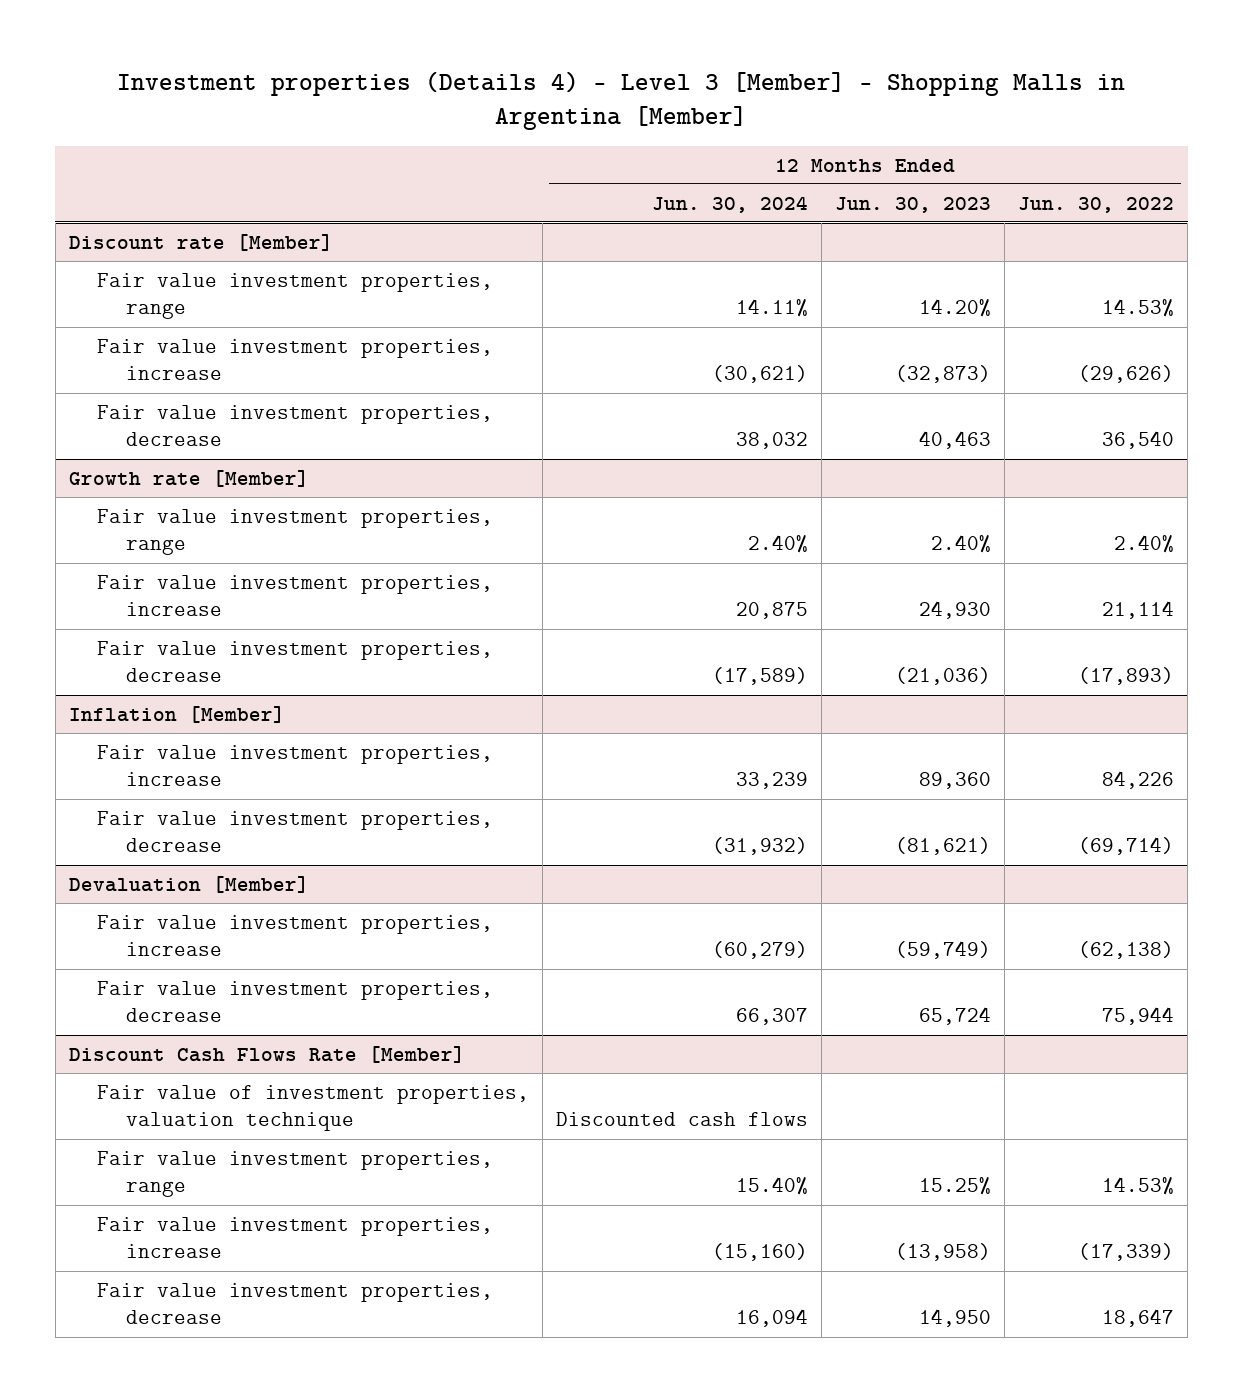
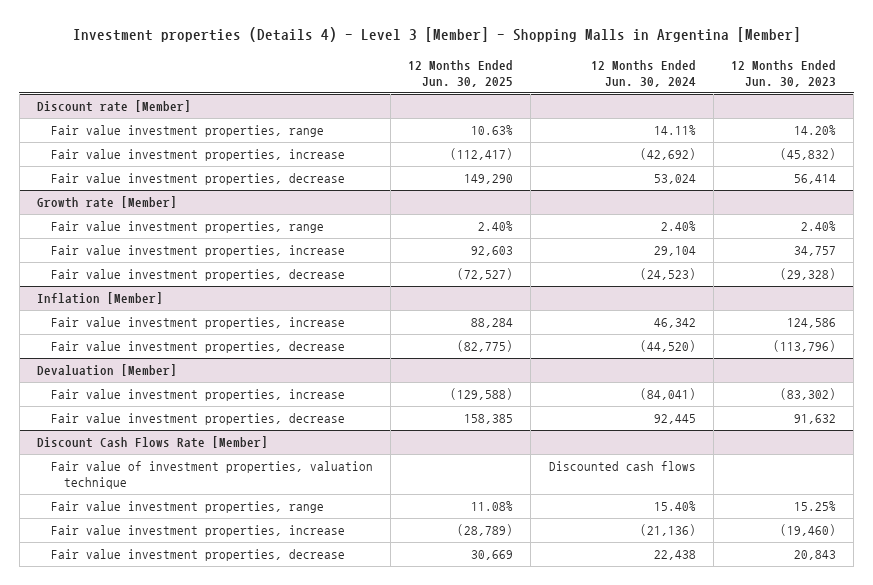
[1018,196,1175,213] Jun. 30, 2022 -> none
none -> [408,59,514,87] 12 Months Ended Jun. 30, 2025
[712,365,809,384] (30,621) -> [639,148,696,161] (42,692)
[895,365,992,384] (32,873) -> [780,148,837,161] (45,832)
[736,432,809,450] 38,032 -> [653,174,696,185] 53,024
[919,431,992,450] 40,463 -> [794,174,837,185] 56,414
[736,602,809,620] 20,875 -> [653,246,696,257] 29,104
[919,601,992,620] 24,930 -> [794,246,837,257] 34,757
[712,667,809,686] (17,589) -> [639,268,696,281] (24,523)
[895,667,992,686] (21,036) -> [780,268,837,281] (29,328)
[736,772,809,790] 33,239 -> [653,318,696,329] 46,342
[919,772,992,790] 89,360 -> [787,318,837,329] 124,586
[712,837,809,856] (31,932) -> [639,340,696,353] (44,520)
[895,837,992,856] (81,621) -> [773,340,837,353] (113,796)
[712,941,809,960] (60,279) -> [639,388,696,401] (84,041)
[895,941,992,960] (59,749) -> [780,388,837,401] (83,302)
[736,1008,809,1026] 66,307 -> [653,414,696,425] 92,445
[919,1007,992,1026] 65,724 -> [794,414,837,425] 91,632
[712,1243,809,1262] (15,160) -> [639,524,696,537] (21,136)
[895,1243,992,1262] (13,958) -> [780,524,837,537] (19,460)
[736,1309,809,1328] 16,094 -> [653,550,696,561] 22,438
[919,1309,992,1328] 14,950 -> [794,550,837,561] 20,843

